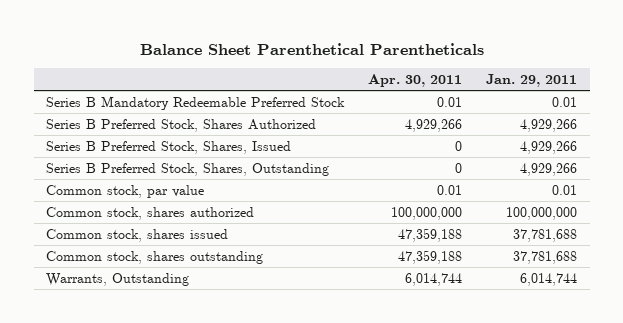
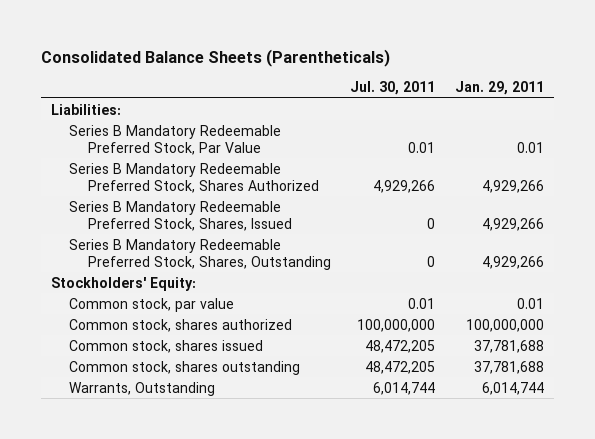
[139,42,484,55] Balance Sheet Parenthetical Parentheticals -> [40,48,390,67] Consolidated Balance Sheets (Parentheticals)
[368,73,463,87] Apr. 30, 2011 -> none
none -> [350,81,436,96] Jul. 30, 2011
none -> [50,103,121,115] Liabilities:
[45,95,345,110] Series B Mandatory Redeemable Preferred Stock -> [69,124,282,155] Series B Mandatory Redeemable Preferred Stock, Par Value
[45,118,316,132] Series B Preferred Stock, Shares Authorized -> [69,162,319,193] Series B Mandatory Redeemable Preferred Stock, Shares Authorized
[45,140,291,154] Series B Preferred Stock, Shares, Issued -> [69,200,292,231] Series B Mandatory Redeemable Preferred Stock, Shares, Issued
[45,162,329,176] Series B Preferred Stock, Shares, Outstanding -> [69,238,331,270] Series B Mandatory Redeemable Preferred Stock, Shares, Outstanding
none -> [50,276,196,291] Stockholders' Equity:

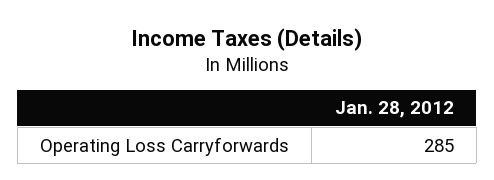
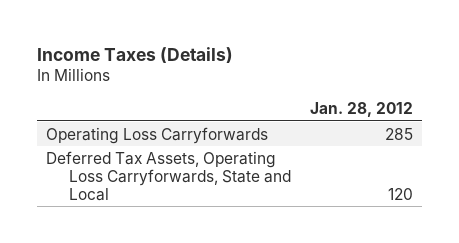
none -> [45,150,292,201] Deferred Tax Assets, Operating Loss Carryforwards, State and Local

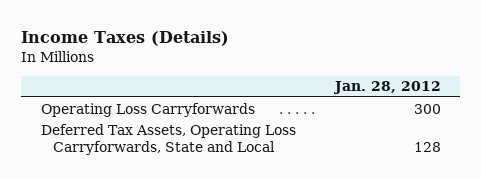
[384,127,413,140] 285 -> [413,103,441,114] 300
[387,187,413,200] 120 -> [413,141,441,152] 128

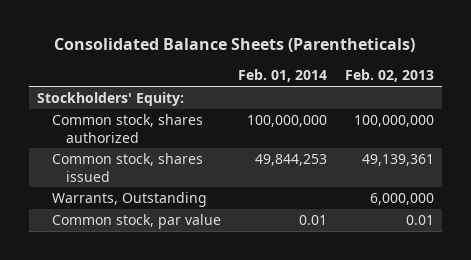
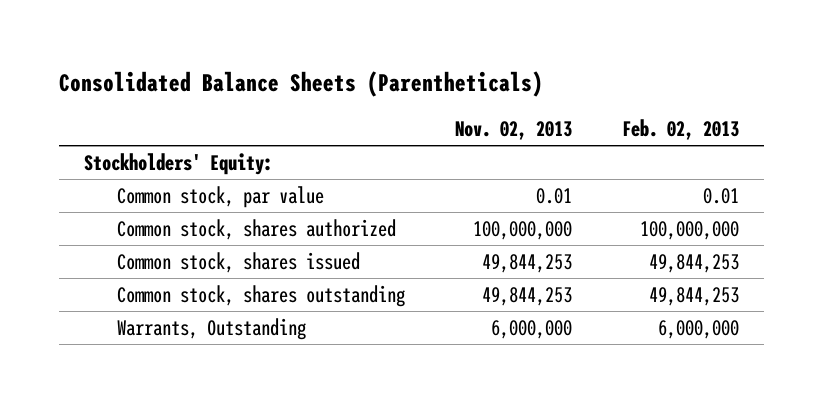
[238,69,328,83] Feb. 01, 2014 -> none
none -> [455,121,573,141] Nov. 02, 2013
[51,213,221,229] Common stock, par value -> [116,185,324,208] Common stock, par value
[361,153,434,166] 49,139,361 -> [649,253,740,273] 49,844,253
none -> [116,284,405,307] Common stock, shares outstanding

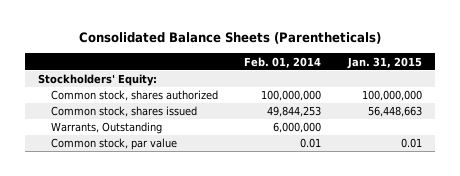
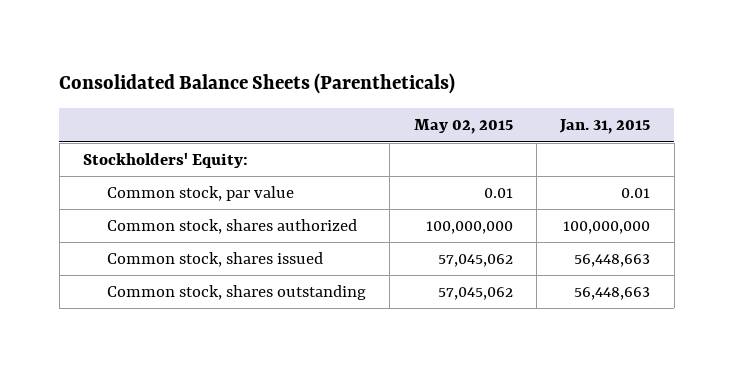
[244,56,322,68] Feb. 01, 2014 -> none
none -> [413,119,513,135] May 02, 2015
[51,138,178,151] Common stock, par value -> [106,186,294,202] Common stock, par value
[51,122,163,135] Warrants, Outstanding -> none
none -> [106,285,366,301] Common stock, shares outstanding

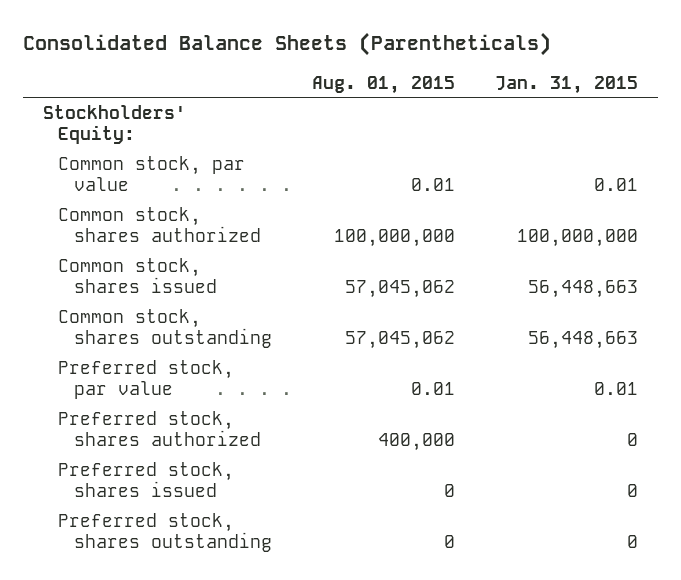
[413,119,513,135] May 02, 2015 -> none
none -> [312,75,456,94] Aug. 01, 2015
none -> [58,360,235,400] Preferred stock, par value
none -> [58,411,262,447] Preferred stock, shares authorized
none -> [58,462,235,498] Preferred stock, shares issued
none -> [58,513,273,553] Preferred stock, shares outstanding

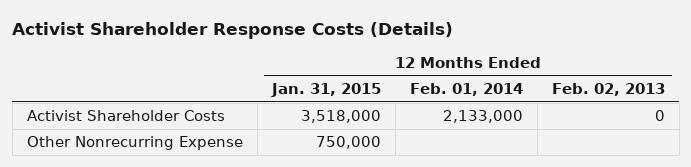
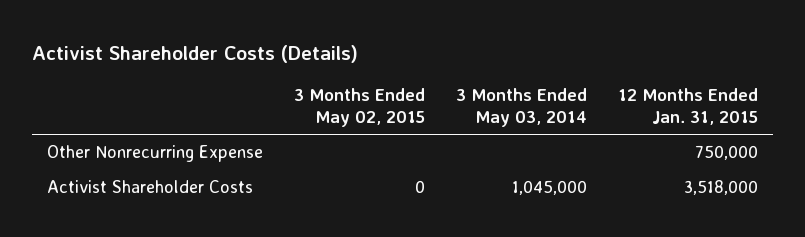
[12,22,454,40] Activist Shareholder Response Costs (Details) -> [32,44,359,63] Activist Shareholder Costs (Details)
[409,83,523,97] Feb. 01, 2014 -> none
[551,83,665,97] Feb. 02, 2013 -> none
none -> [294,87,426,127] 3 Months Ended May 02, 2015
none -> [455,87,587,127] 3 Months Ended May 03, 2014
[26,110,225,122] Activist Shareholder Costs -> [47,180,254,194] Activist Shareholder Costs

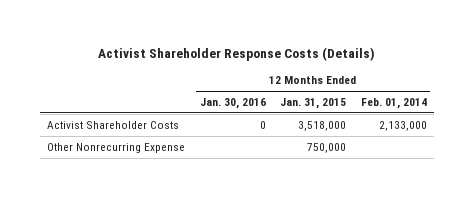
[32,44,359,63] Activist Shareholder Costs (Details) -> [97,46,375,61] Activist Shareholder Response Costs (Details)
[294,87,426,127] 3 Months Ended May 02, 2015 -> none
[455,87,587,127] 3 Months Ended May 03, 2014 -> none
none -> [199,98,266,110] Jan. 30, 2016
none -> [360,98,427,110] Feb. 01, 2014
[47,145,264,163] Other Nonrecurring Expense -> [47,143,186,154] Other Nonrecurring Expense

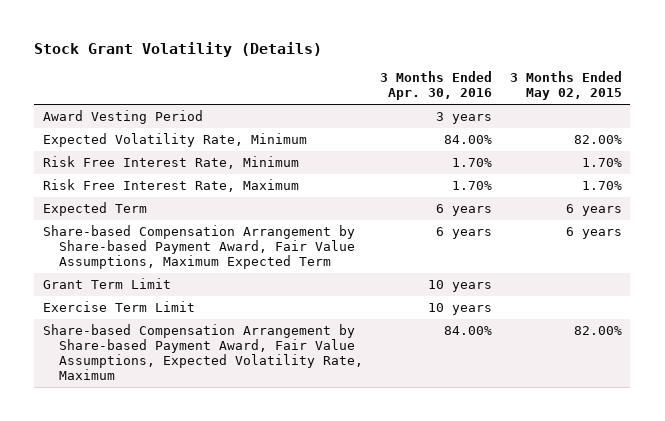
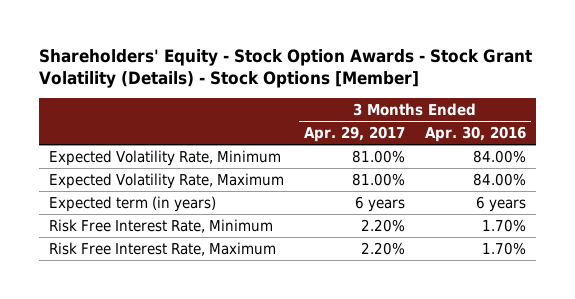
[34,41,323,57] Stock Grant Volatility (Details) -> [39,48,533,89] Shareholders' Equity - Stock Option Awards - Stock Grant Volatility (Details) - Stock Options [Member]
[509,71,622,101] 3 Months Ended May 02, 2015 -> none
none -> [304,126,406,143] Apr. 29, 2017
[43,110,204,125] Award Vesting Period -> none
none -> [49,172,285,189] Expected Volatility Rate, Maximum
none -> [49,195,217,212] Expected term (in years)
[43,202,148,217] Expected Term -> none
[43,225,356,269] Share-based Compensation Arrangement by Share-based Payment Award, Fair Value Assumptions, Maximum Expected Term -> none
[43,278,172,290] Grant Term Limit -> none
[43,301,196,313] Exercise Term Limit -> none
[43,324,364,380] Share-based Compensation Arrangement by Share-based Payment Award, Fair Value Assumptions, Expected Volatility Rate, Maximum -> none

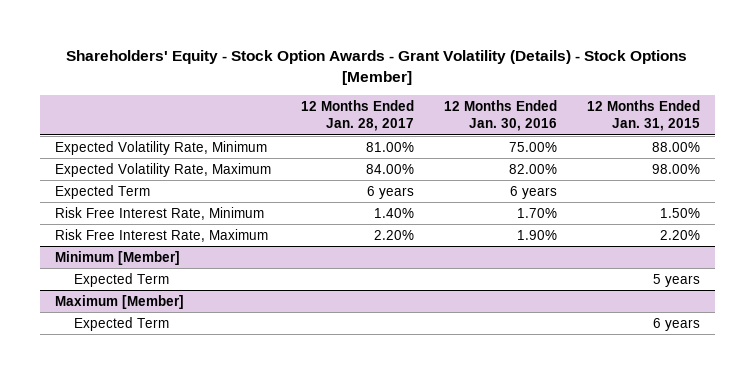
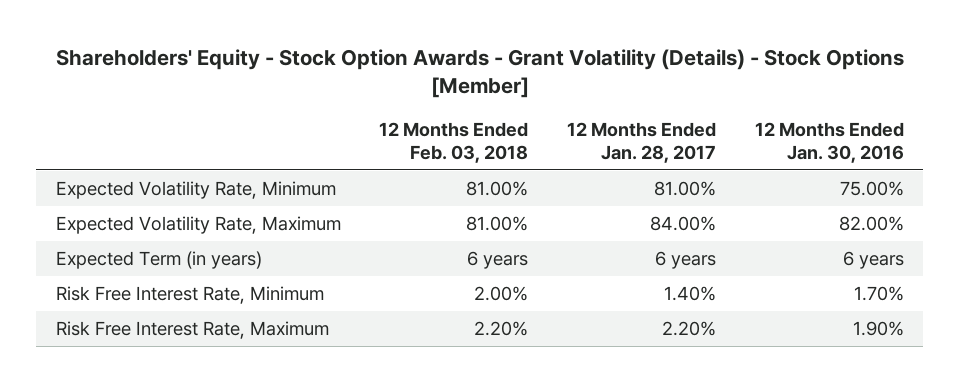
[586,99,700,132] 12 Months Ended Jan. 31, 2015 -> none
none -> [379,121,529,163] 12 Months Ended Feb. 03, 2018
[54,184,150,199] Expected Term -> [55,250,262,269] Expected Term (in years)
[54,250,180,265] Minimum [Member] -> none
[74,272,170,287] Expected Term -> none
[54,294,184,309] Maximum [Member] -> none
[74,316,170,331] Expected Term -> none

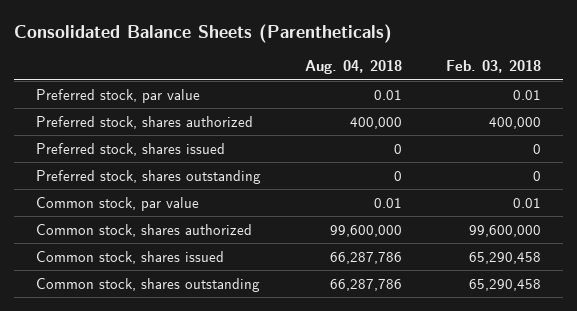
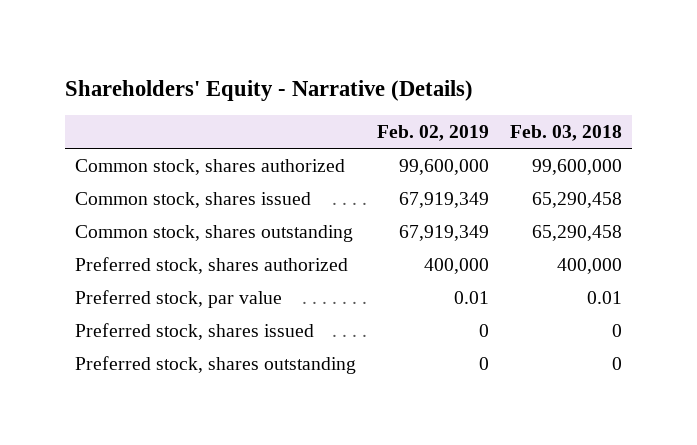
[14,23,393,43] Consolidated Balance Sheets (Parentheticals) -> [65,79,474,101] Shareholders' Equity - Narrative (Details)
[304,60,402,75] Aug. 04, 2018 -> none
none -> [377,125,490,142] Feb. 02, 2019
[36,196,200,211] Common stock, par value -> none
[36,115,254,129] Preferred stock, shares authorized -> [75,257,349,275] Preferred stock, shares authorized
[36,88,201,103] Preferred stock, par value -> [75,290,283,309] Preferred stock, par value
[36,142,226,156] Preferred stock, shares issued -> [75,323,315,341] Preferred stock, shares issued
[36,169,262,184] Preferred stock, shares outstanding -> [75,356,357,375] Preferred stock, shares outstanding

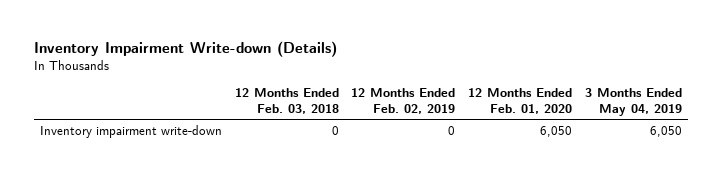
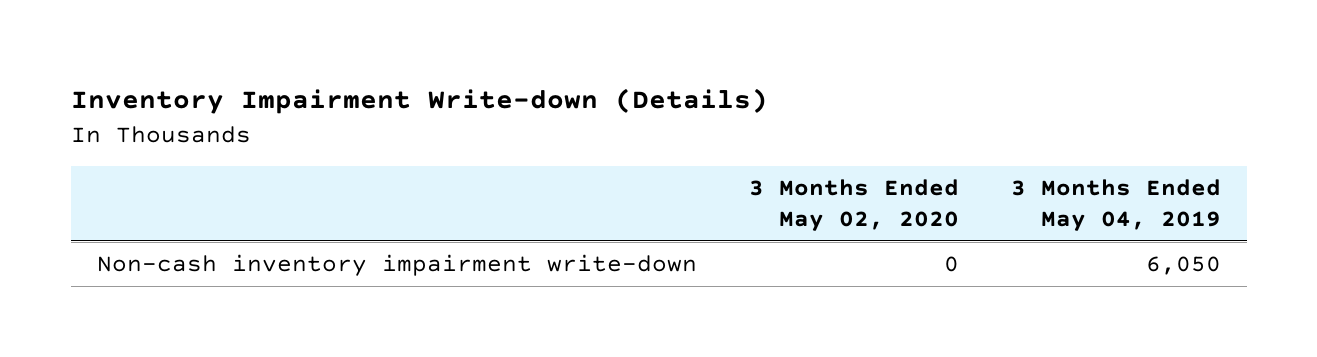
[234,88,339,115] 12 Months Ended Feb. 03, 2018 -> none
[351,88,456,115] 12 Months Ended Feb. 02, 2019 -> none
[467,88,572,115] 12 Months Ended Feb. 01, 2020 -> none
none -> [748,179,959,231] 3 Months Ended May 02, 2020
[39,124,222,138] Inventory impairment write-down -> [96,254,697,277] Non-cash inventory impairment write-down

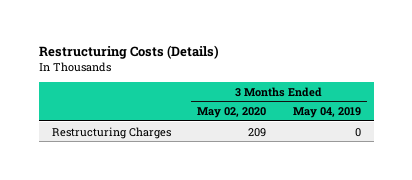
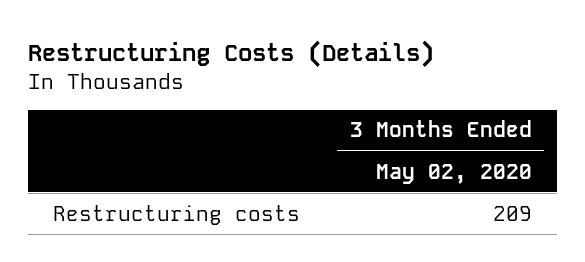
[292,107,361,119] May 04, 2019 -> none
[51,126,171,139] Restructuring Charges -> [53,204,301,225] Restructuring costs

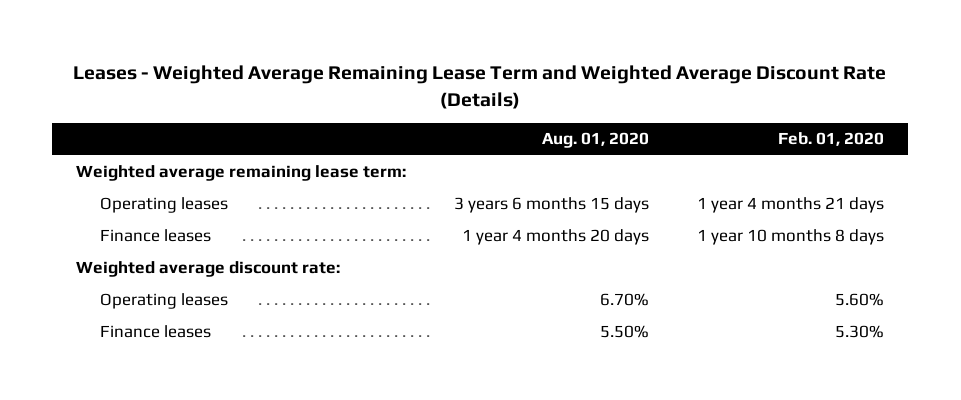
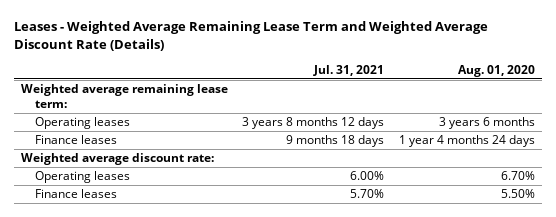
[778,132,885,147] Feb. 01, 2020 -> none
none -> [313,64,385,76] Jul. 31, 2021
[454,197,650,214] 3 years 6 months 15 days -> [439,117,536,130] 3 years 6 months
[462,229,650,246] 1 year 4 months 20 days -> [399,135,536,148] 1 year 4 months 24 days

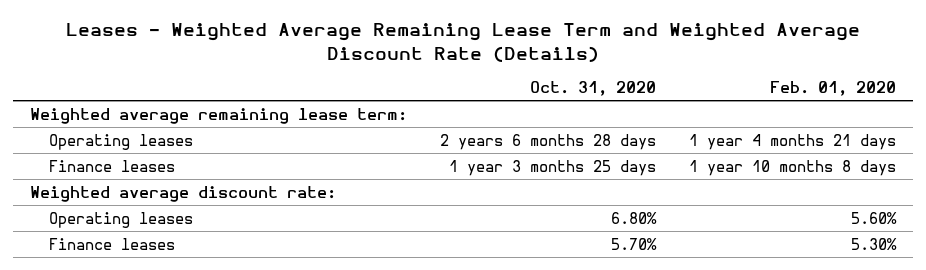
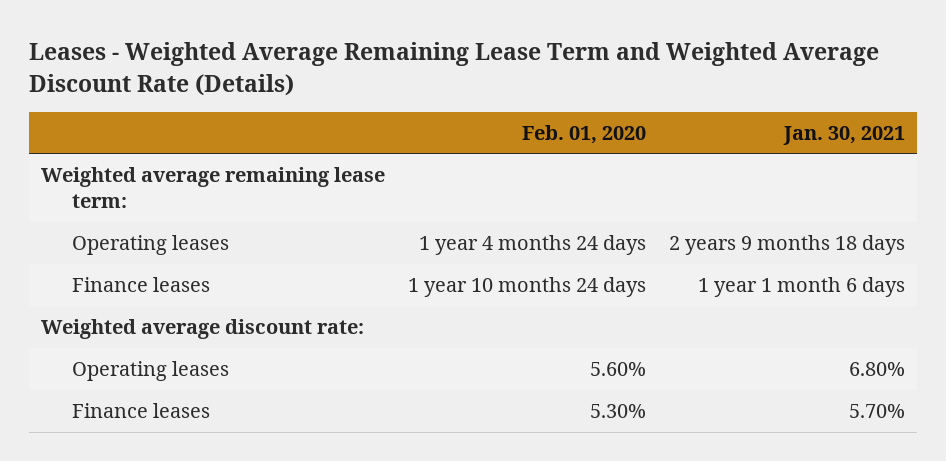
[530,81,657,97] Oct. 31, 2020 -> none
none -> [783,125,906,145] Jan. 30, 2021
[689,133,897,150] 1 year 4 months 21 days -> [418,235,646,256] 1 year 4 months 24 days
[689,159,897,176] 1 year 10 months 8 days -> [407,277,646,298] 1 year 10 months 24 days

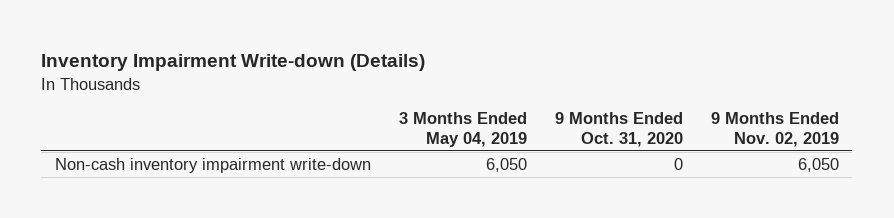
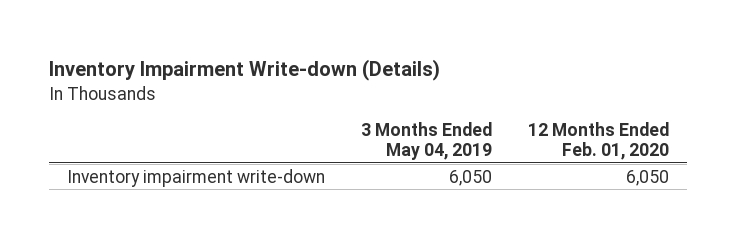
[554,112,683,147] 9 Months Ended Oct. 31, 2020 -> none
[710,112,839,147] 9 Months Ended Nov. 02, 2019 -> none
none -> [528,121,670,161] 12 Months Ended Feb. 01, 2020
[55,158,372,174] Non-cash inventory impairment write-down -> [67,168,326,187] Inventory impairment write-down

